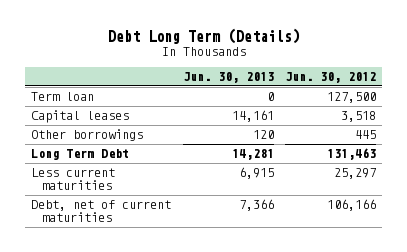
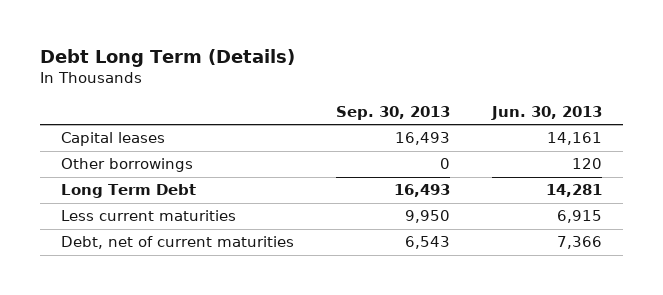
[285,72,377,84] Jun. 30, 2012 -> none
none -> [335,105,450,120] Sep. 30, 2013
[31,92,95,102] Term loan -> none

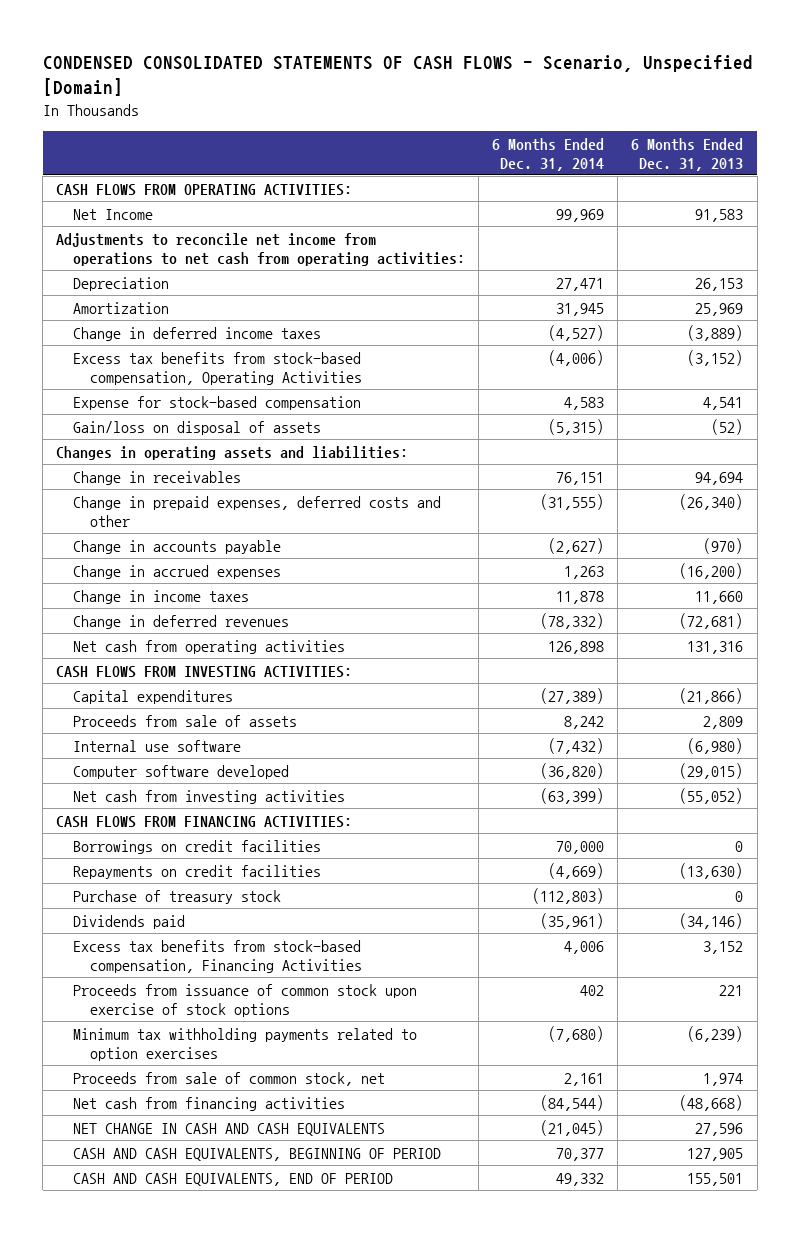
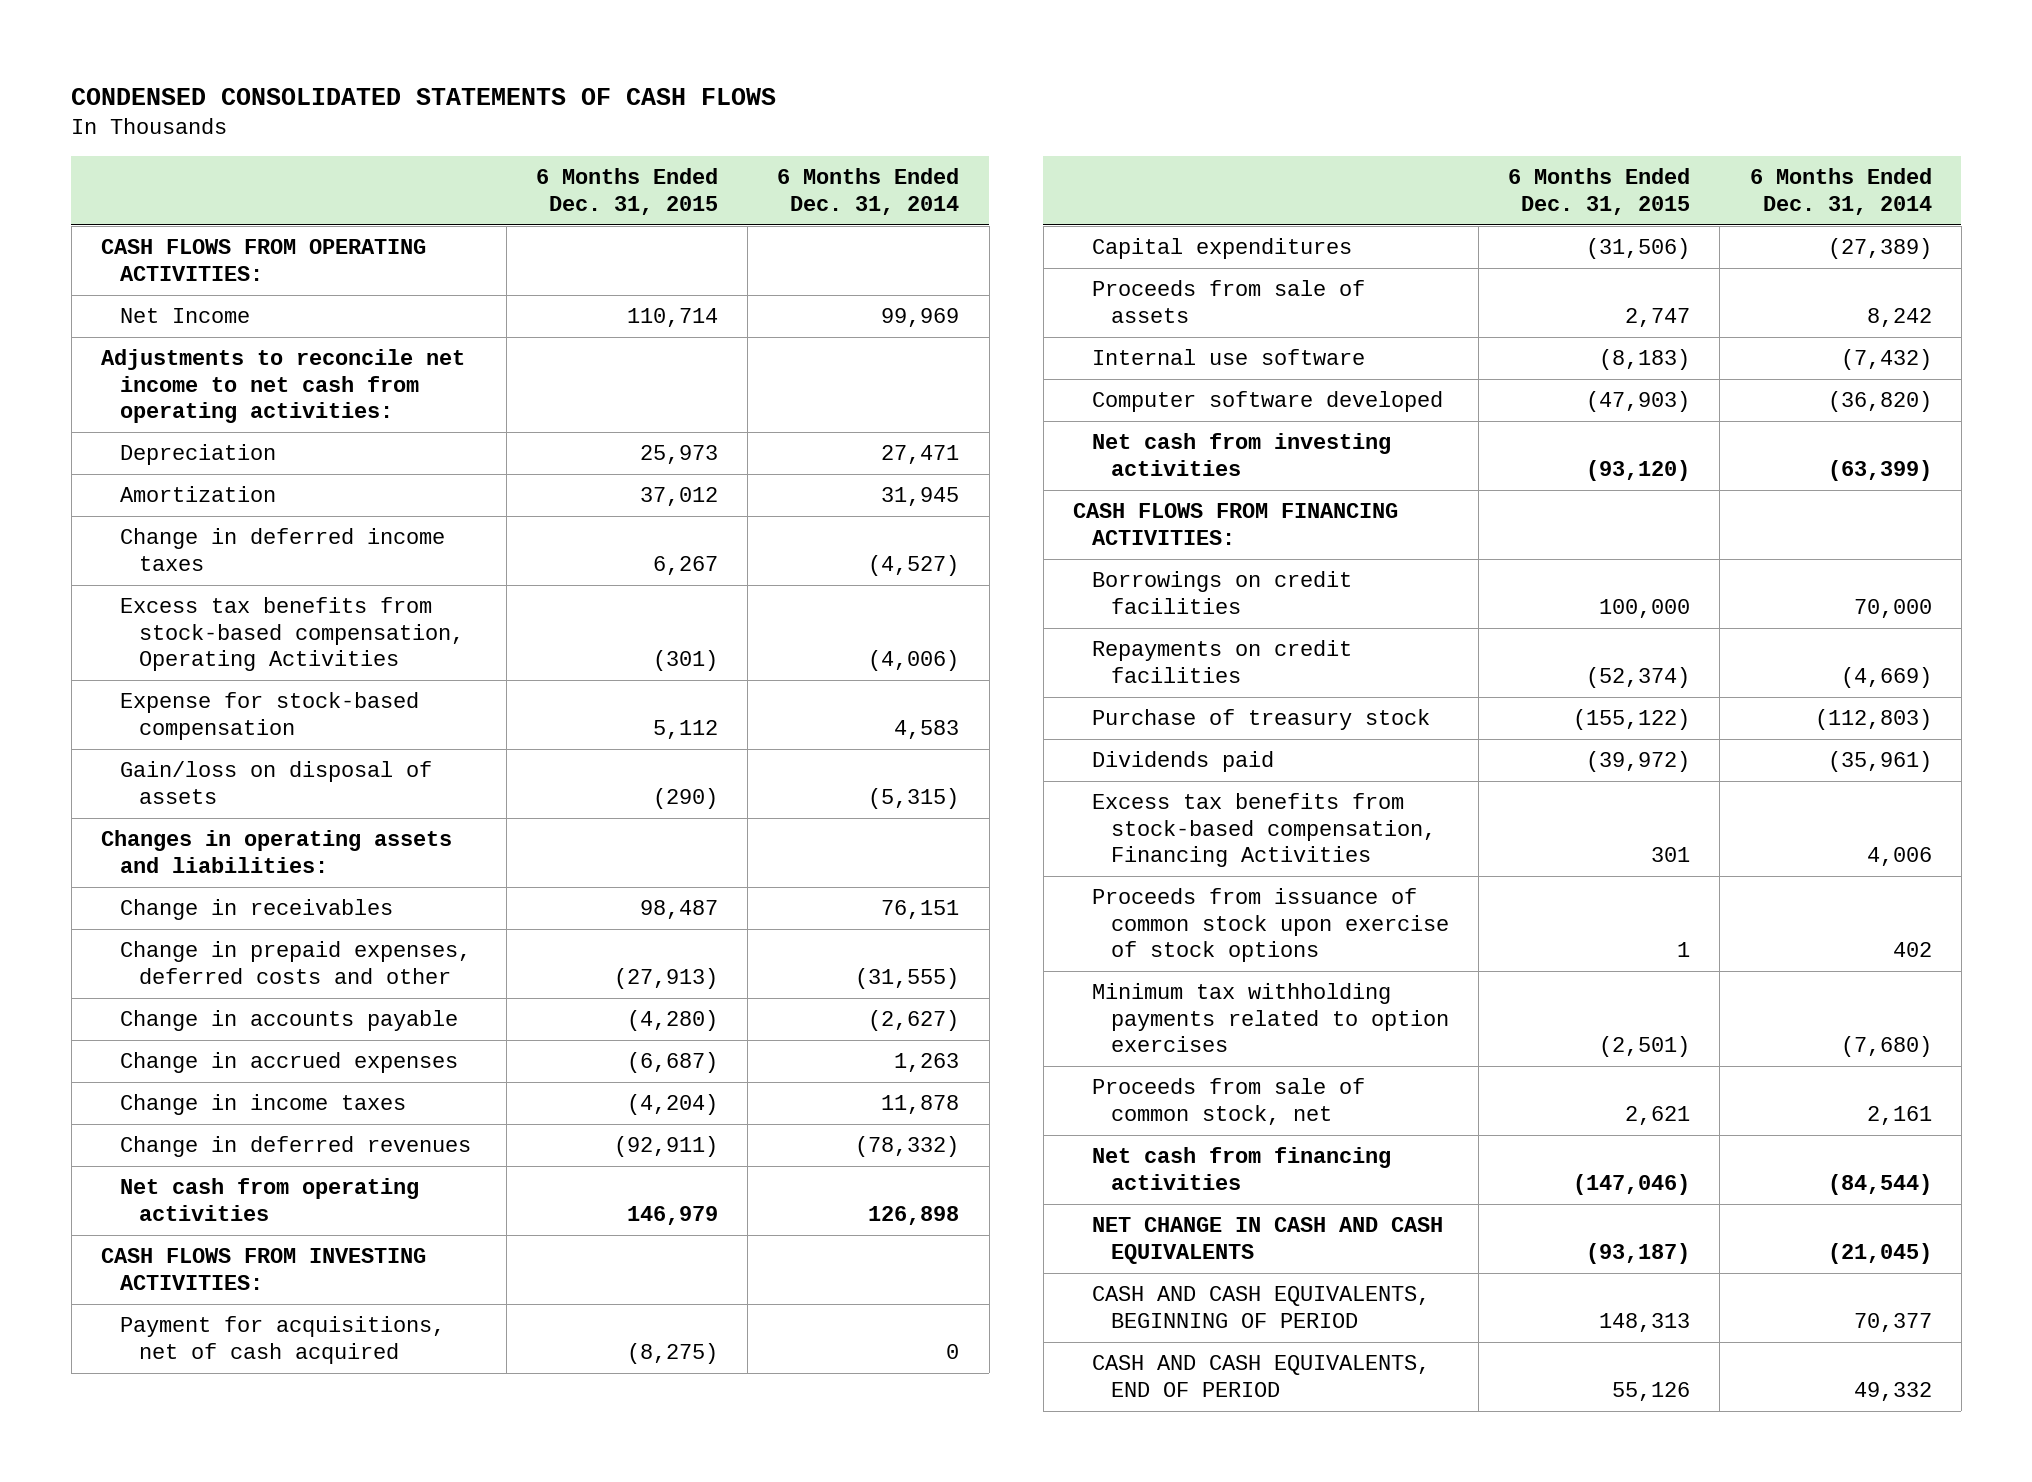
[42,54,753,96] CONDENSED CONSOLIDATED STATEMENTS OF CASH FLOWS - Scenario, Unspecified [Domain] -> [71,88,777,106] CONDENSED CONSOLIDATED STATEMENTS OF CASH FLOWS
[631,137,744,171] 6 Months Ended Dec. 31, 2013 -> none
none -> [535,168,718,216] 6 Months Ended Dec. 31, 2015
[56,232,465,266] Adjustments to reconcile net income from operations to net cash from operating activities: -> [100,349,465,424] Adjustments to reconcile net income to net cash from operating activities:
none -> [119,1316,445,1364] Payment for acquisitions, net of cash acquired

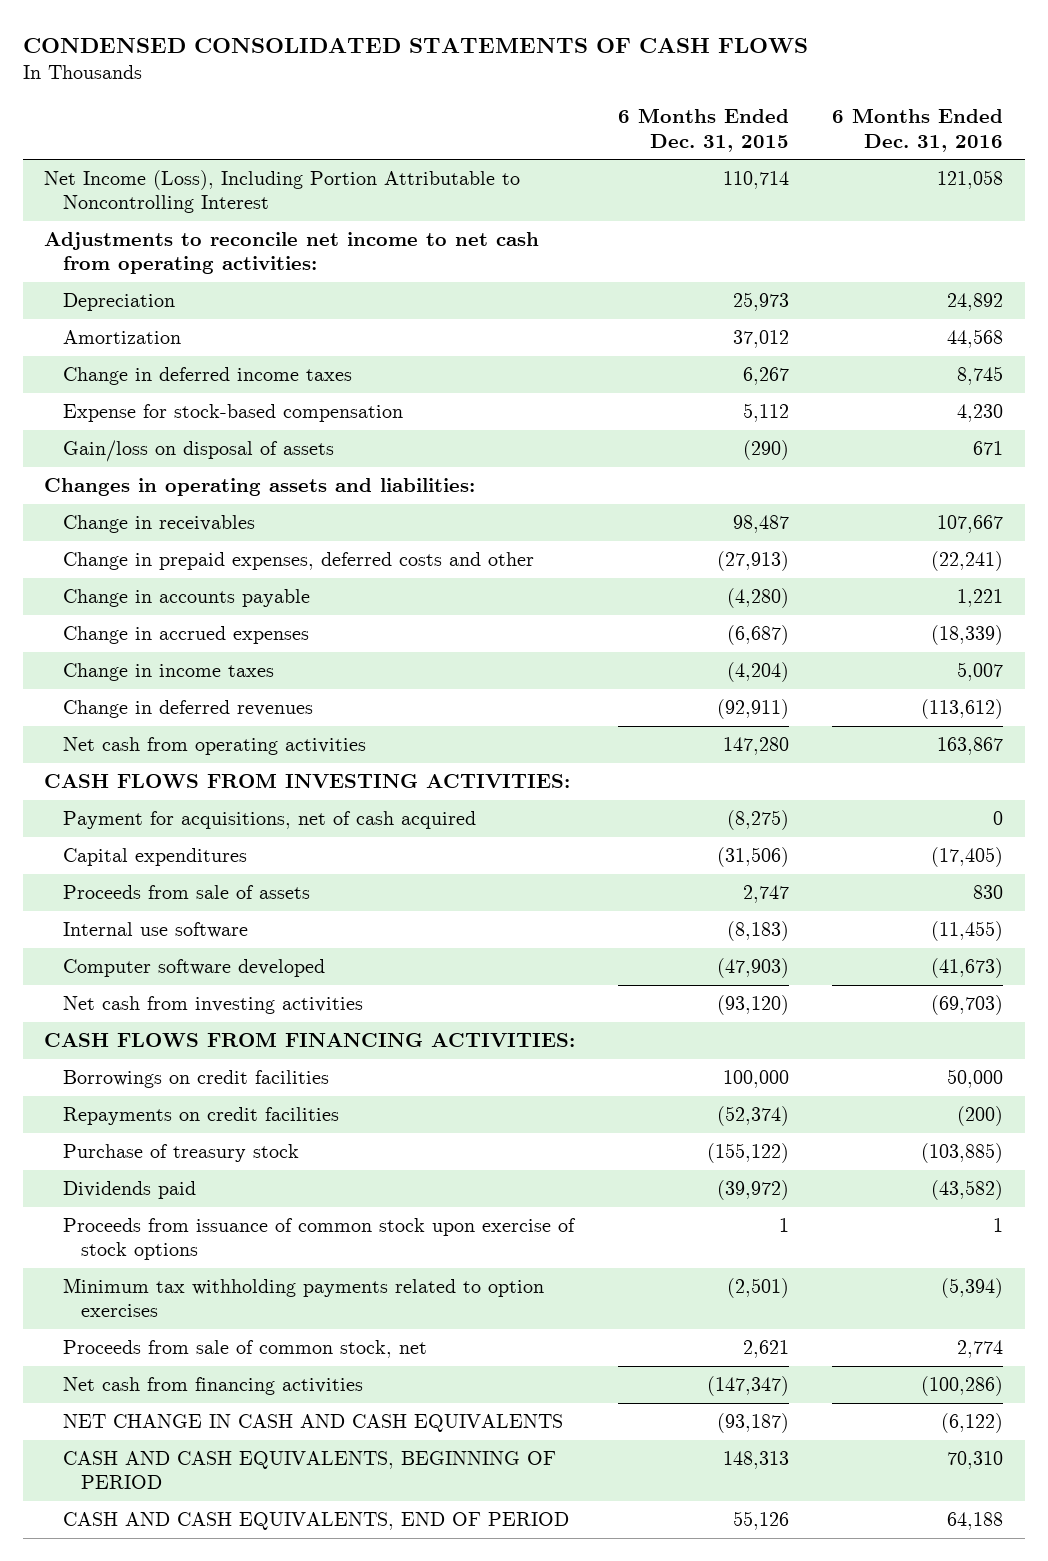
[777,168,960,216] 6 Months Ended Dec. 31, 2014 -> none
none -> [832,108,1004,152] 6 Months Ended Dec. 31, 2016
[100,239,426,281] CASH FLOWS FROM OPERATING ACTIVITIES: -> none
[119,308,250,324] Net Income -> [44,170,521,214] Net Income (Loss), Including Portion Attributable to Noncontrolling Interest
[119,597,464,672] Excess tax benefits from stock-based compensation, Operating Activities -> none
[626,1205,718,1225] 146,979 -> [723,737,790,756] 147,280
[1092,793,1436,868] Excess tax benefits from stock-based compensation, Financing Activities -> none
[1573,1173,1691,1195] (147,046) -> [707,1376,790,1397] (147,347)

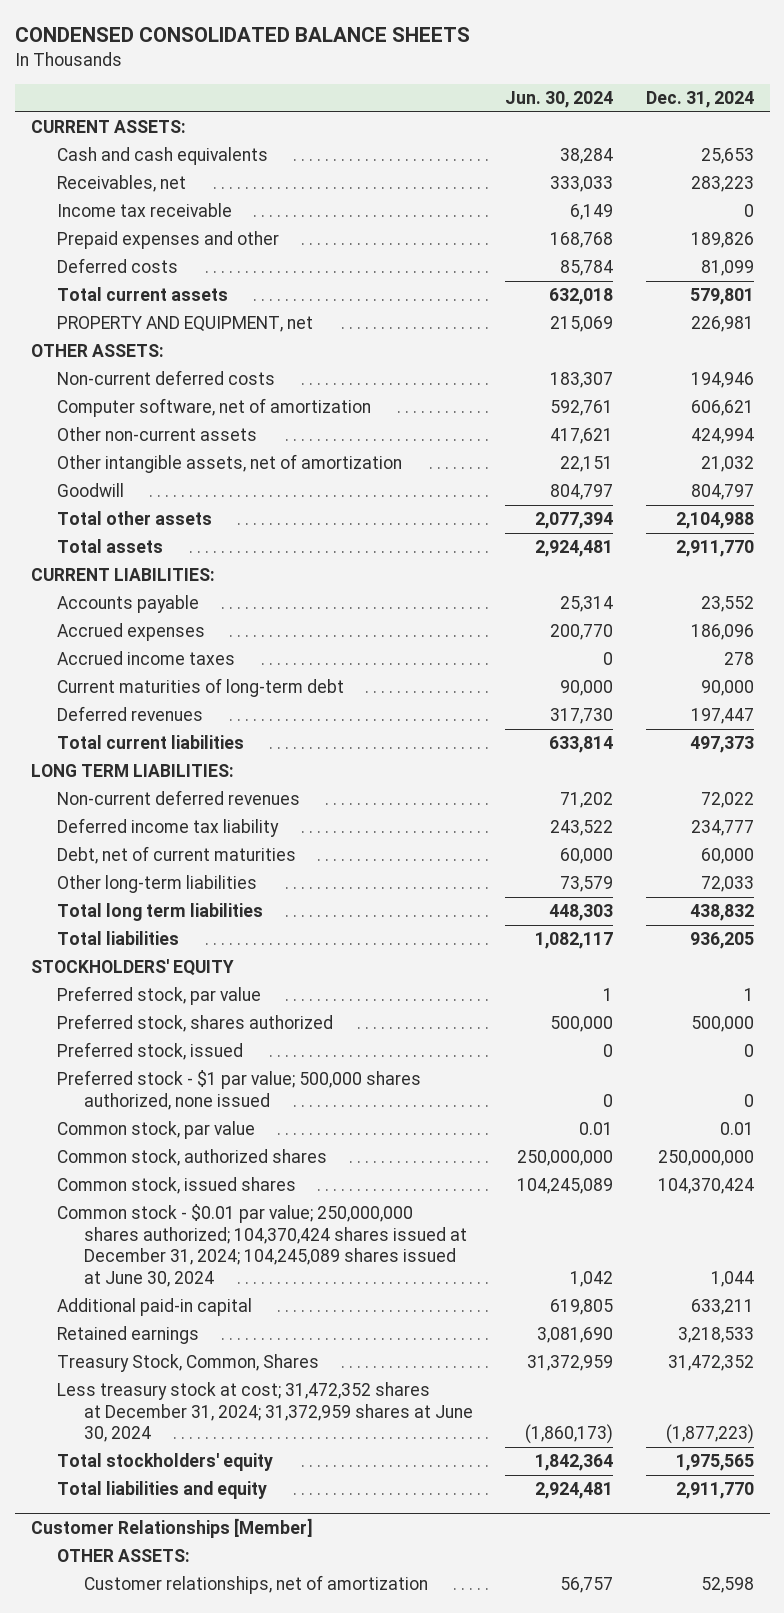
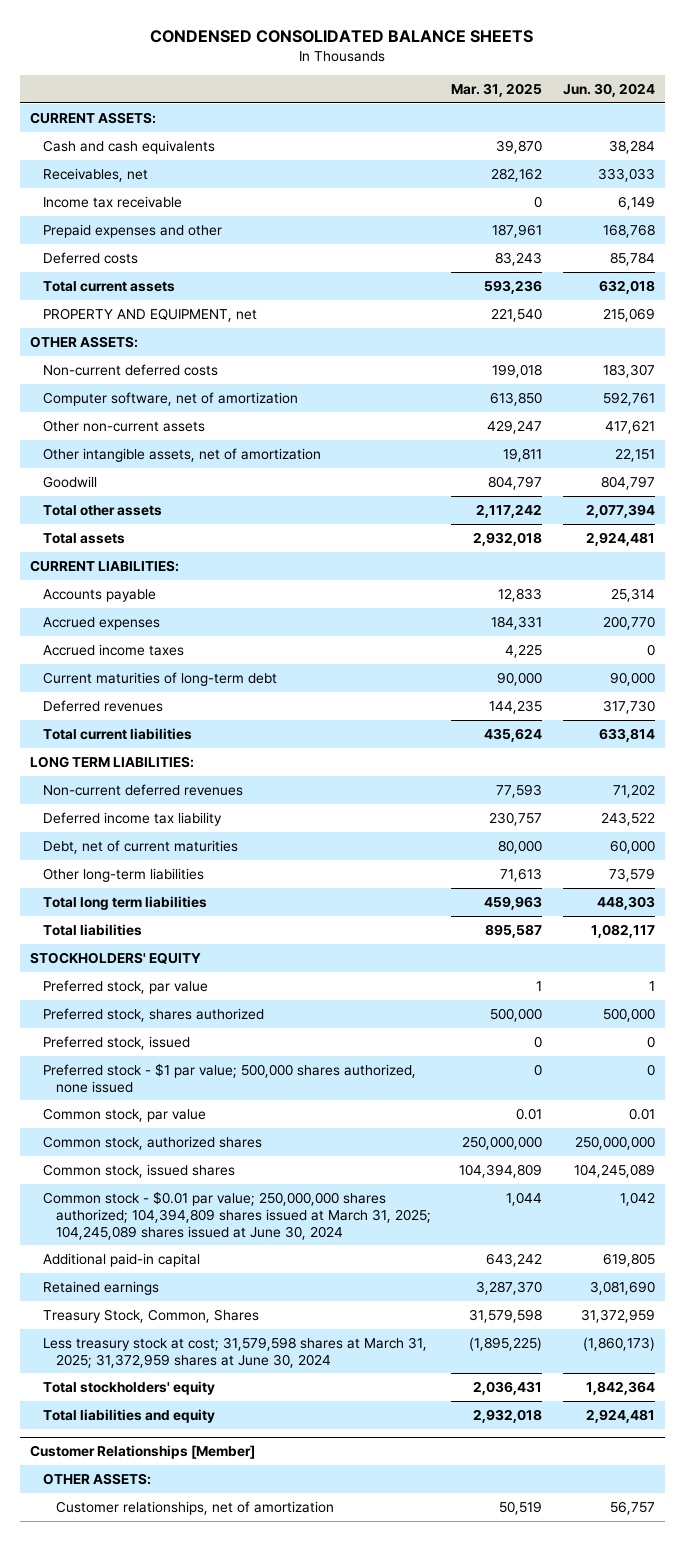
[645,90,754,108] Dec. 31, 2024 -> none
none -> [451,83,543,98] Mar. 31, 2025
[57,1204,467,1287] Common stock - $0.01 par value; 250,000,000 shares authorized; 104,370,424 shares issued at December 31, 2024; 104,245,089 shares issued at June 30, 2024 -> [43,1190,432,1240] Common stock - $0.01 par value; 250,000,000 shares authorized; 104,394,809 shares issued at March 31, 2025; 104,245,089 shares issued at June 30, 2024
[57,1382,473,1443] Less treasury stock at cost; 31,472,352 shares at December 31, 2024; 31,372,959 shares at June 30, 2024 -> [43,1336,428,1368] Less treasury stock at cost; 31,579,598 shares at March 31, 2025; 31,372,959 shares at June 30, 2024

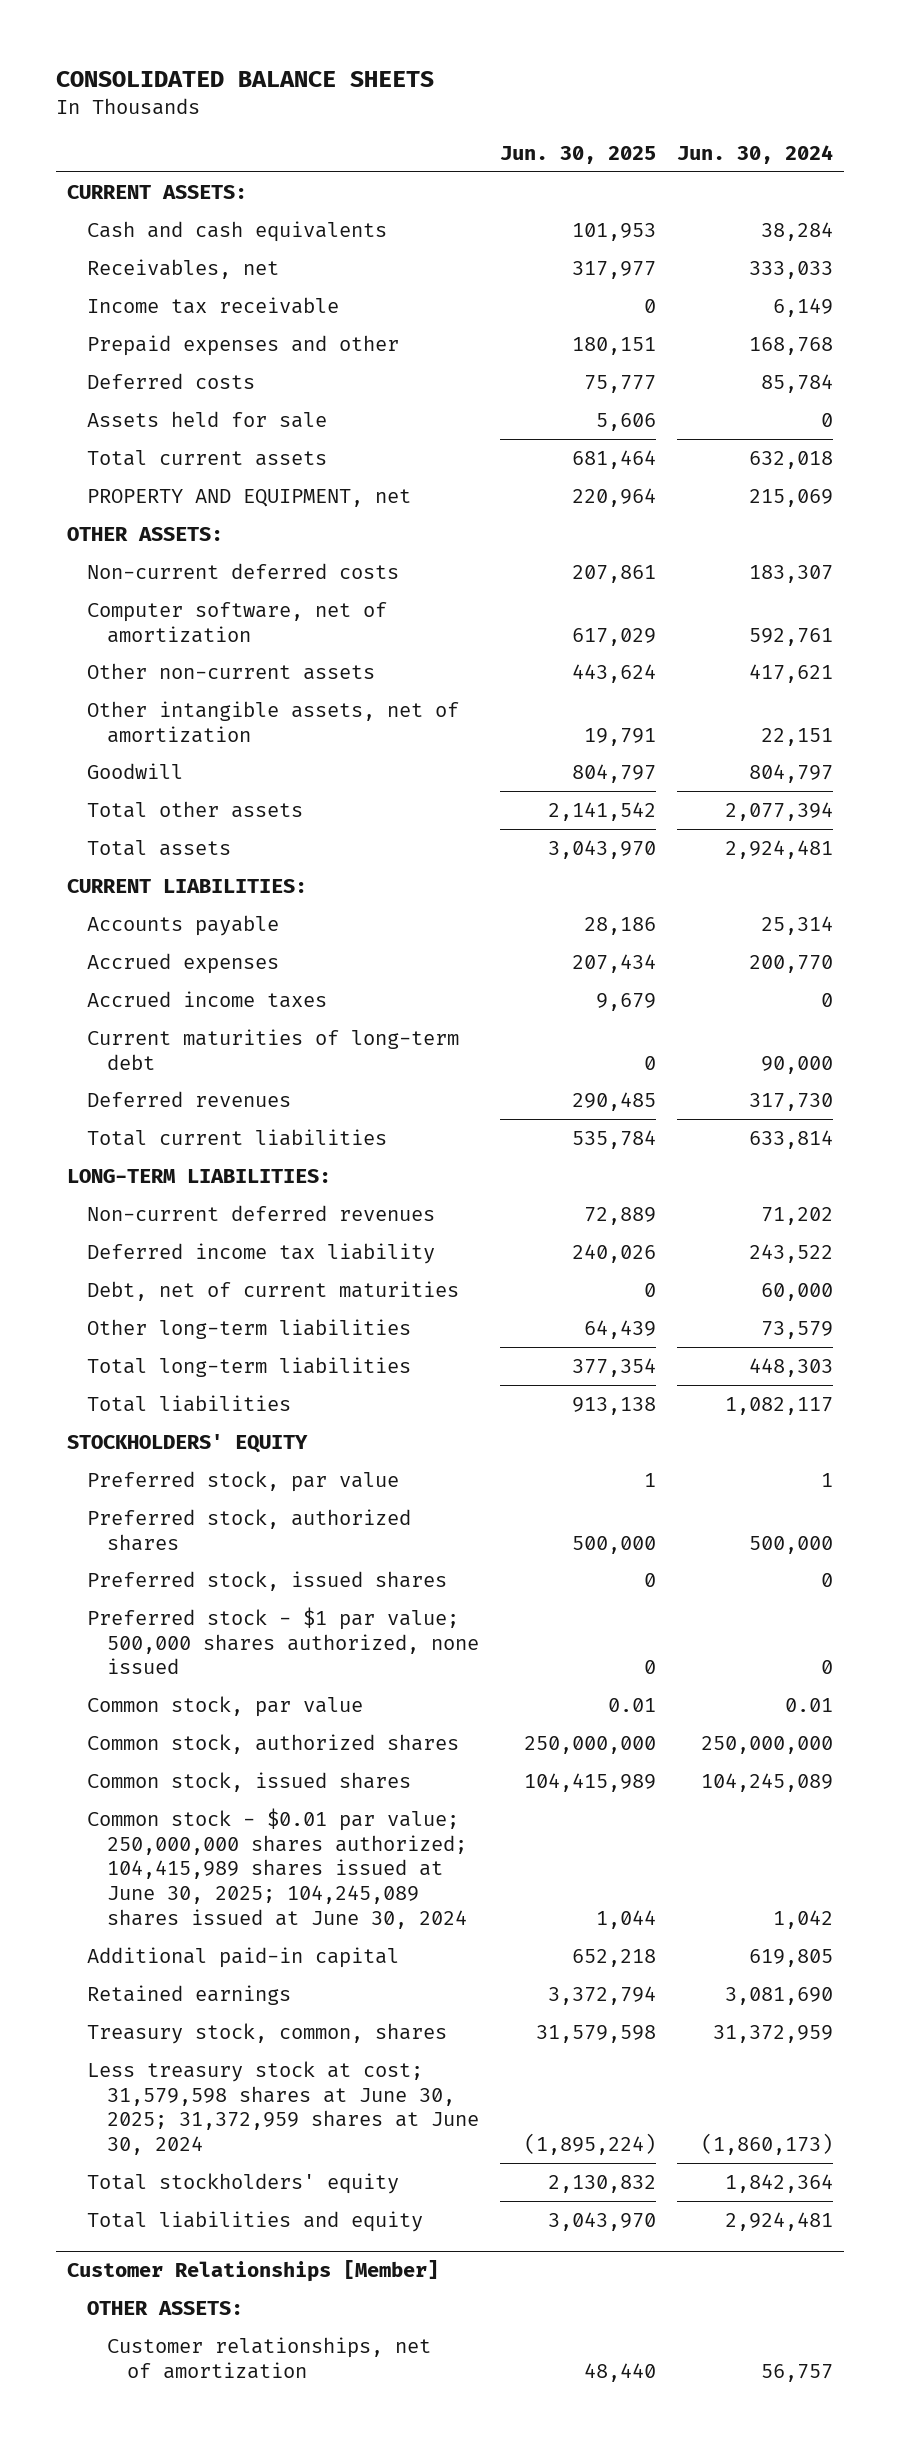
[150,30,534,44] CONDENSED CONSOLIDATED BALANCE SHEETS -> [56,71,435,88] CONSOLIDATED BALANCE SHEETS
[451,83,543,98] Mar. 31, 2025 -> none
none -> [500,145,657,164] Jun. 30, 2025
none -> [86,410,327,428] Assets held for sale
[30,755,195,768] LONG TERM LIABILITIES: -> [66,1168,331,1183] LONG-TERM LIABILITIES:
[43,895,208,910] Total long term liabilities -> [86,1356,411,1377] Total long-term liabilities
[43,1007,265,1022] Preferred stock, shares authorized -> [86,1508,411,1551] Preferred stock, authorized shares
[43,1035,191,1050] Preferred stock, issued -> [86,1570,447,1591] Preferred stock, issued shares
[43,1190,432,1240] Common stock - $0.01 par value; 250,000,000 shares authorized; 104,394,809 shares issued at March 31, 2025; 104,245,089 shares issued at June 30, 2024 -> [86,1807,467,1929] Common stock - $0.01 par value; 250,000,000 shares authorized; 104,415,989 shares issued at June 30, 2025; 104,245,089 shares issued at June 30, 2024
[43,1308,260,1323] Treasury Stock, Common, Shares -> [86,2022,447,2044] Treasury stock, common, shares
[43,1336,428,1368] Less treasury stock at cost; 31,579,598 shares at March 31, 2025; 31,372,959 shares at June 30, 2024 -> [86,2060,479,2156] Less treasury stock at cost; 31,579,598 shares at June 30, 2025; 31,372,959 shares at June 30, 2024

